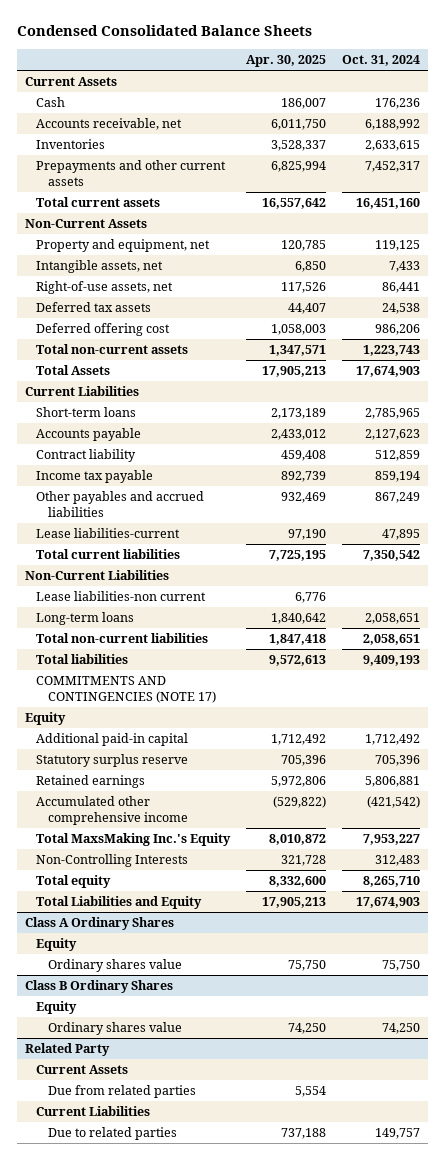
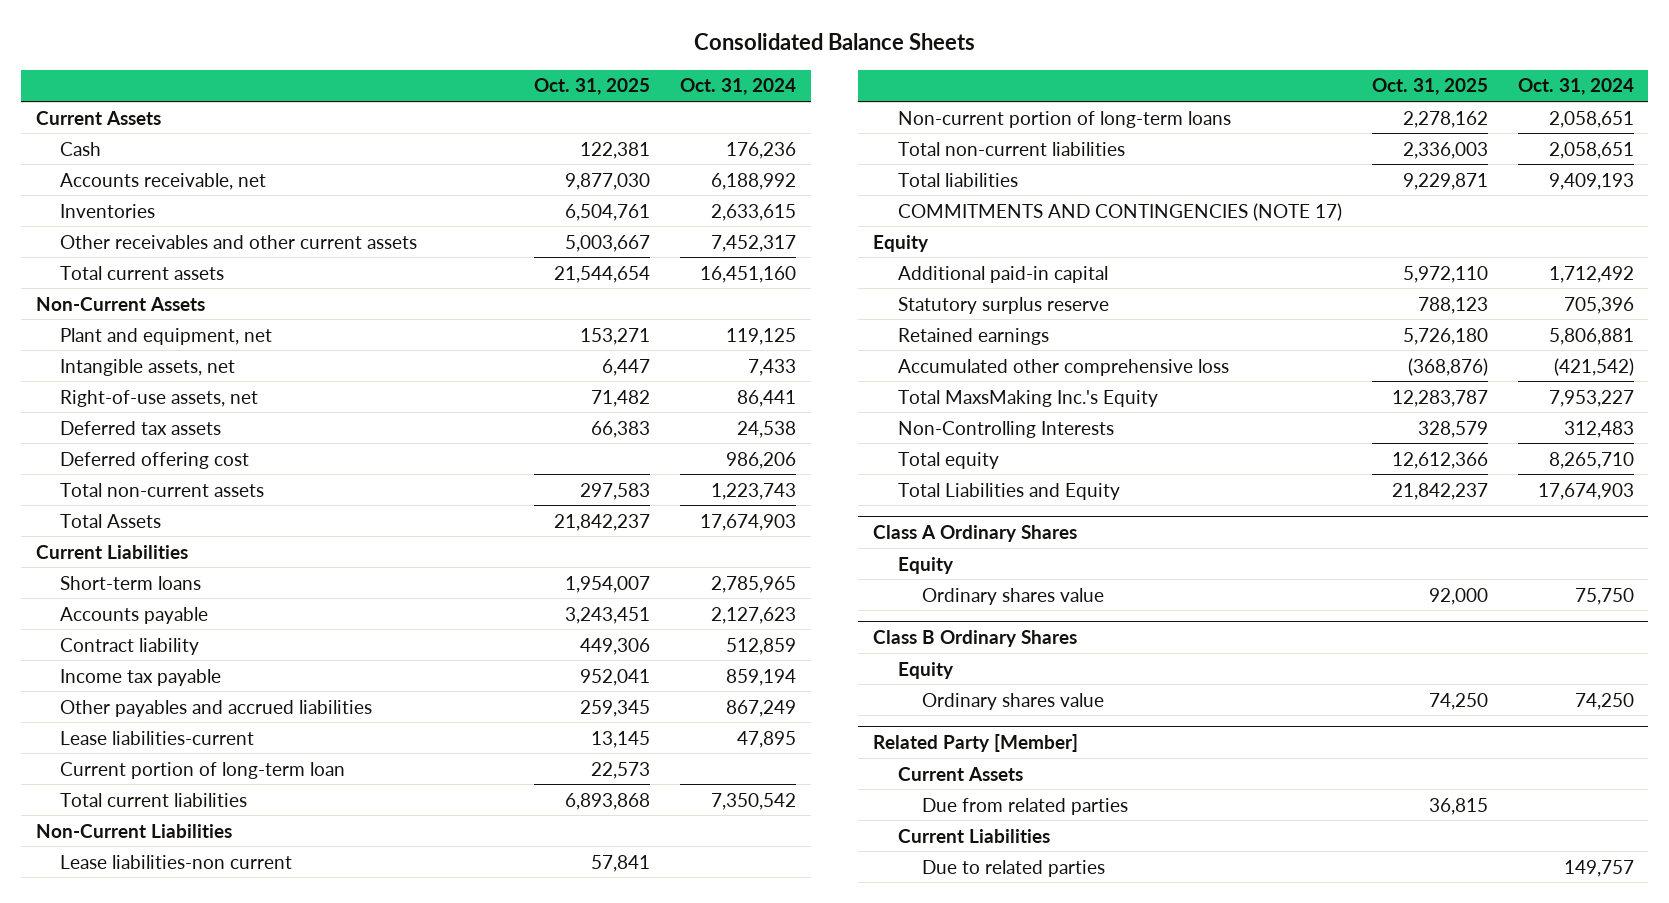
[16,25,312,37] Condensed Consolidated Balance Sheets -> [693,33,975,51] Consolidated Balance Sheets
[246,55,327,68] Apr. 30, 2025 -> none
none -> [533,78,650,96] Oct. 31, 2025
[36,160,227,186] Prepayments and other current assets -> [59,234,417,249] Other receivables and other current assets
[36,239,211,253] Property and equipment, net -> [59,327,272,345] Plant and equipment, net
none -> [59,761,345,779] Current portion of long-term loan
[36,612,135,626] Long-term loans -> [897,110,1231,128] Non-current portion of long-term loans
[36,796,188,825] Accumulated other comprehensive income -> [897,358,1229,376] Accumulated other comprehensive loss
[24,1043,110,1057] Related Party -> [873,733,1079,752] Related Party [Member]

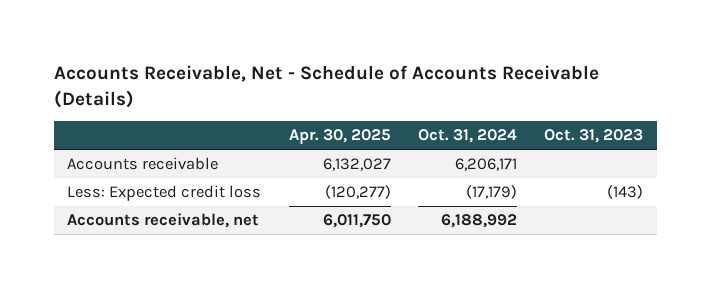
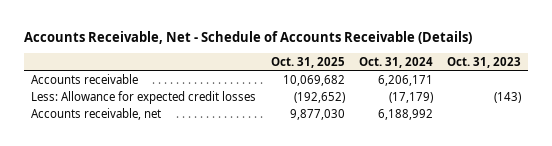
[288,129,391,145] Apr. 30, 2025 -> none
none -> [270,57,345,69] Oct. 31, 2025
[67,185,262,202] Less: Expected credit loss -> [31,90,257,104] Less: Allowance for expected credit losses

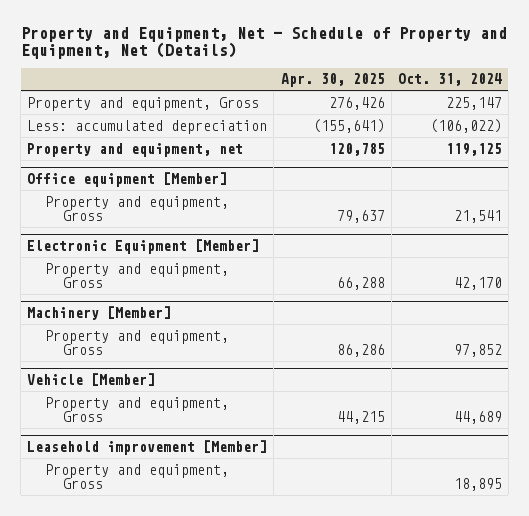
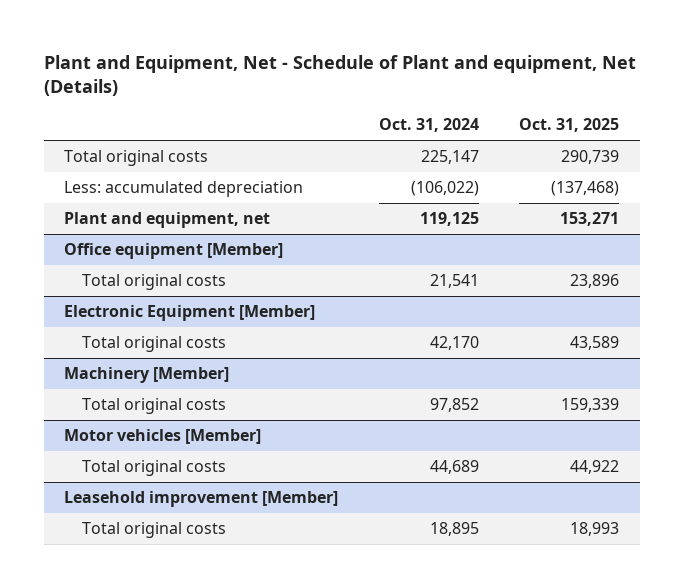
[20,26,507,60] Property and Equipment, Net - Schedule of Property and Equipment, Net (Details) -> [44,54,637,97] Plant and Equipment, Net - Schedule of Plant and equipment, Net (Details)
[280,73,385,88] Apr. 30, 2025 -> none
none -> [519,118,620,133] Oct. 31, 2025
[27,96,260,111] Property and equipment, Gross -> [64,150,209,167] Total original costs
[27,142,244,157] Property and equipment, net -> [64,212,271,229] Plant and equipment, net
[45,195,230,221] Property and equipment, Gross -> [82,274,227,291] Total original costs
[45,262,230,288] Property and equipment, Gross -> [82,336,227,353] Total original costs
[45,329,230,355] Property and equipment, Gross -> [82,398,227,415] Total original costs
[27,372,156,386] Vehicle [Member] -> [64,429,262,445] Motor vehicles [Member]
[45,396,230,422] Property and equipment, Gross -> [82,460,227,477] Total original costs
[45,463,230,489] Property and equipment, Gross -> [82,522,227,539] Total original costs

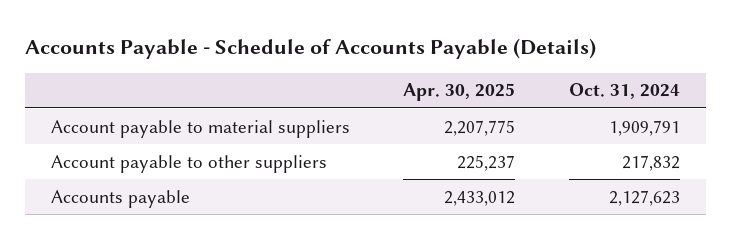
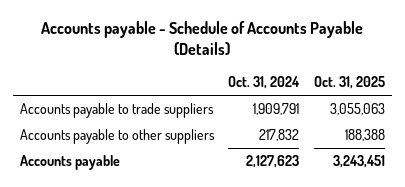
[24,37,596,59] Accounts Payable - Schedule of Accounts Payable (Details) -> [41,21,364,56] Accounts payable - Schedule of Accounts Payable (Details)
[403,83,516,102] Apr. 30, 2025 -> none
none -> [313,76,385,90] Oct. 31, 2025
[51,119,351,138] Account payable to material suppliers -> [19,102,214,118] Accounts payable to trade suppliers
[51,154,328,173] Account payable to other suppliers -> [19,128,215,144] Accounts payable to other suppliers

